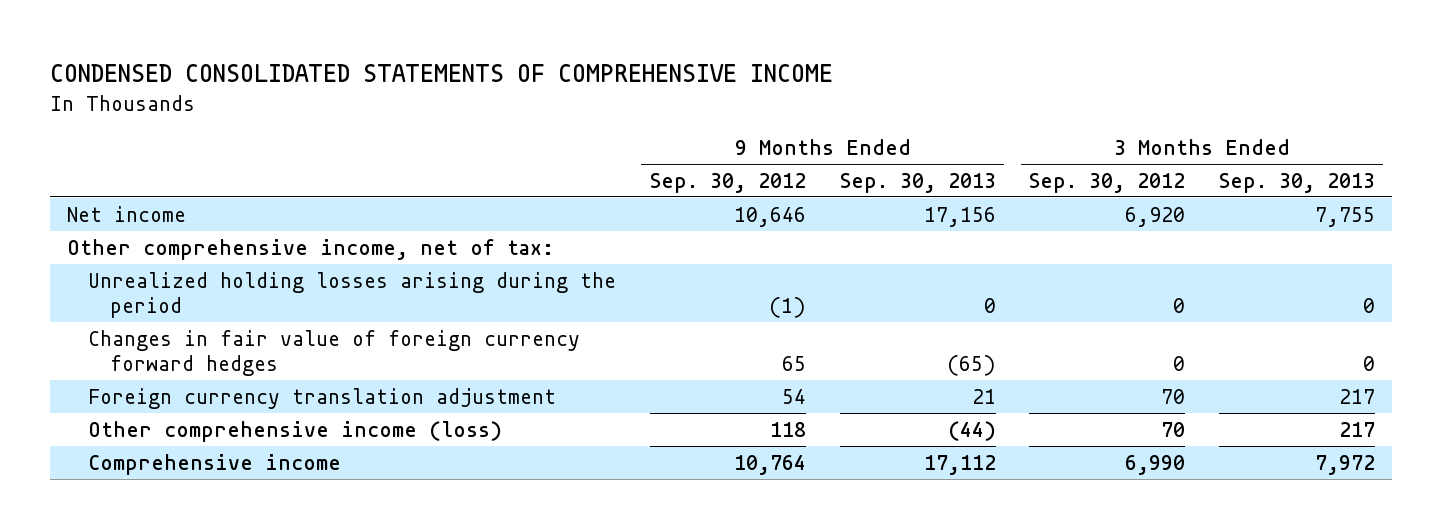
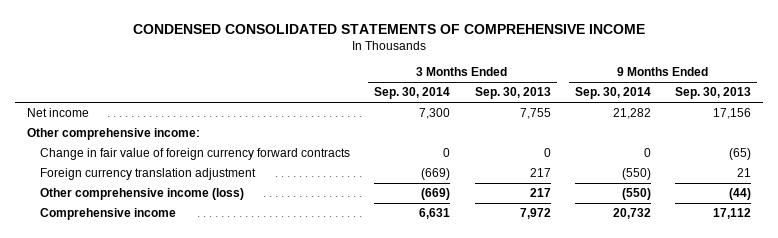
[649,172,806,193] Sep. 30, 2012 -> none
[1029,172,1186,193] Sep. 30, 2012 -> none
none -> [374,87,451,100] Sep. 30, 2014
none -> [574,87,651,100] Sep. 30, 2014
[88,271,617,318] Unrealized holding losses arising during the period -> none
[66,238,554,260] Other comprehensive income, net of tax: -> [26,128,200,141] Other comprehensive income:
[88,329,581,376] Changes in fair value of foreign currency forward hedges -> [40,148,351,161] Change in fair value of foreign currency forward contracts

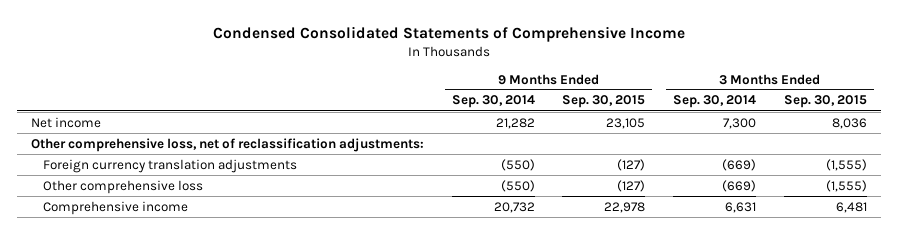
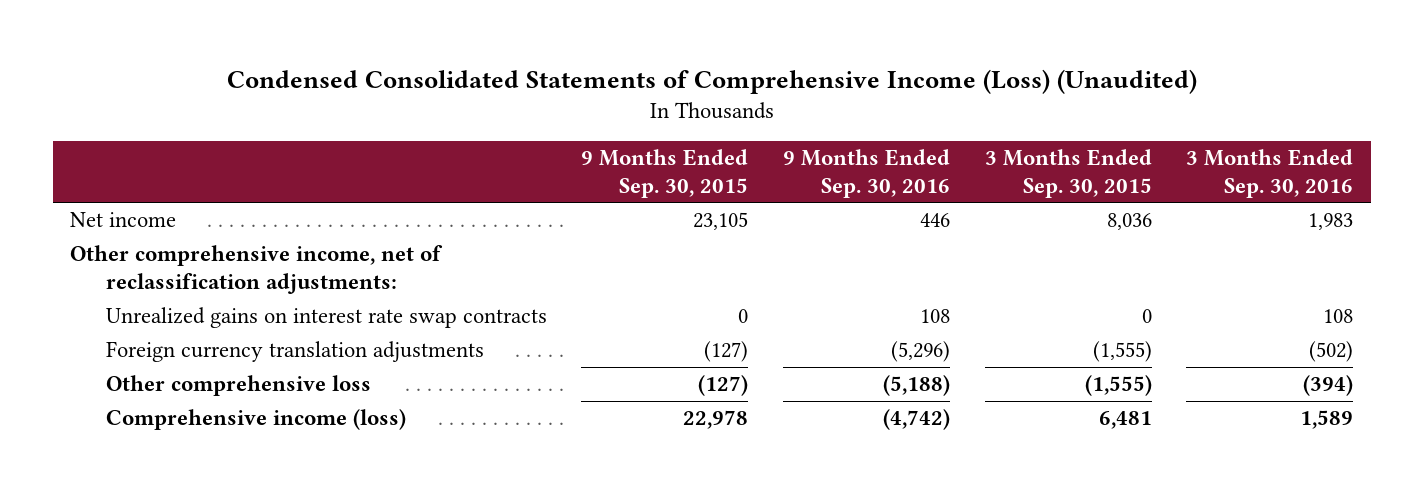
[212,25,685,42] Condensed Consolidated Statements of Comprehensive Income -> [226,68,1197,94] Condensed Consolidated Statements of Comprehensive Income (Loss) (Unaudited)
[451,95,535,109] Sep. 30, 2014 -> none
[673,95,757,109] Sep. 30, 2014 -> none
none -> [783,148,951,198] 9 Months Ended Sep. 30, 2016
none -> [1186,148,1354,198] 3 Months Ended Sep. 30, 2016
[30,137,424,152] Other comprehensive loss, net of reclassification adjustments: -> [70,245,444,295] Other comprehensive income, net of reclassification adjustments:
none -> [105,307,547,329] Unrealized gains on interest rate swap contracts
[42,200,188,215] Comprehensive income -> [105,409,406,431] Comprehensive income (loss)

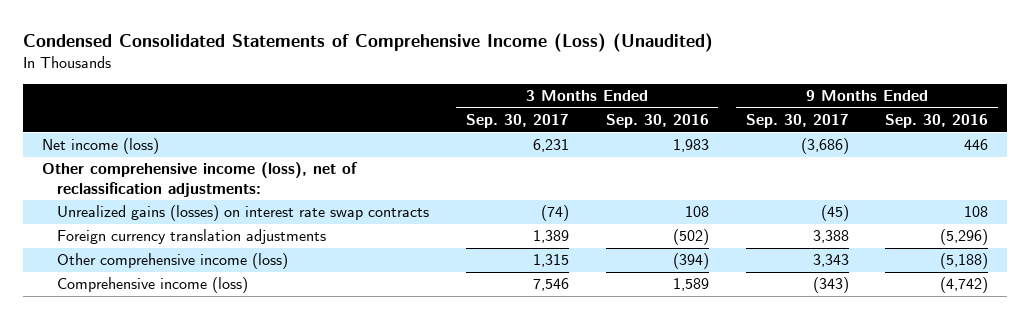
[581,148,749,198] 9 Months Ended Sep. 30, 2015 -> none
[984,148,1152,198] 3 Months Ended Sep. 30, 2015 -> none
none -> [465,114,569,129] Sep. 30, 2017
none -> [745,114,849,129] Sep. 30, 2017
[70,212,177,228] Net income -> [41,138,159,155] Net income (loss)
[70,245,444,295] Other comprehensive income, net of reclassification adjustments: -> [41,162,358,197] Other comprehensive income (loss), net of reclassification adjustments:
[105,307,547,329] Unrealized gains on interest rate swap contracts -> [56,205,429,222] Unrealized gains (losses) on interest rate swap contracts
[105,375,371,397] Other comprehensive loss -> [56,253,288,270] Other comprehensive income (loss)

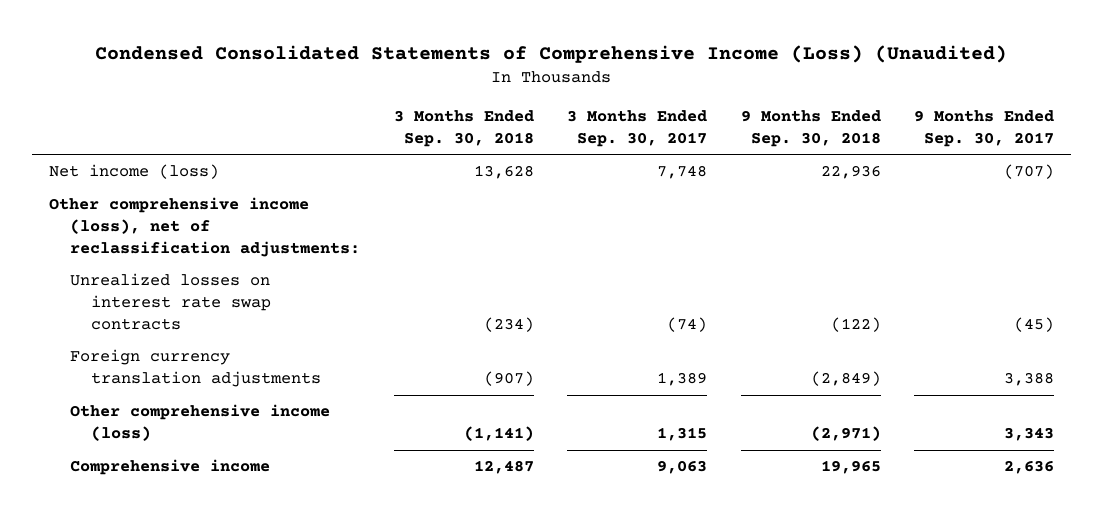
[605,114,709,129] Sep. 30, 2016 -> none
[885,114,989,129] Sep. 30, 2016 -> none
none -> [393,109,534,147] 3 Months Ended Sep. 30, 2018
none -> [740,109,881,147] 9 Months Ended Sep. 30, 2018
[532,139,569,153] 6,231 -> [657,165,708,180] 7,748
[800,138,849,155] (3,686) -> [1004,164,1055,180] (707)
[56,205,429,222] Unrealized gains (losses) on interest rate swap contracts -> [70,273,272,330] Unrealized losses on interest rate swap contracts
[56,277,248,294] Comprehensive income (loss) -> [70,459,271,476] Comprehensive income
[532,278,569,292] 7,546 -> [657,460,708,475] 9,063
[812,277,849,294] (343) -> [1004,460,1055,475] 2,636

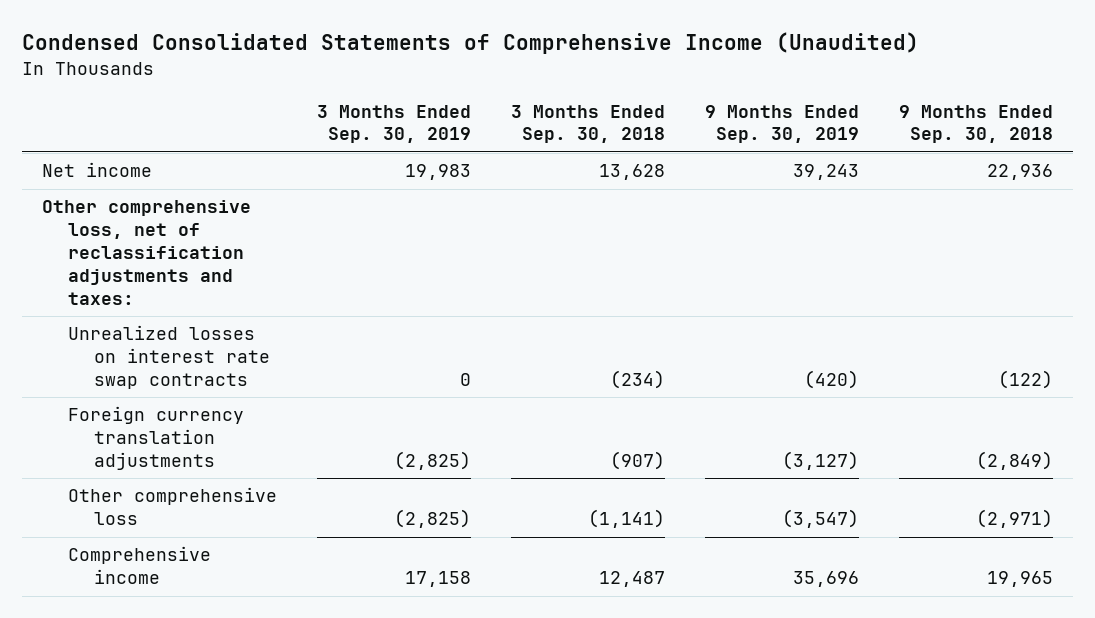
[95,44,1008,63] Condensed Consolidated Statements of Comprehensive Income (Loss) (Unaudited) -> [22,32,920,55] Condensed Consolidated Statements of Comprehensive Income (Unaudited)
[567,109,708,147] 3 Months Ended Sep. 30, 2017 -> none
[914,109,1055,147] 9 Months Ended Sep. 30, 2017 -> none
none -> [317,104,472,144] 3 Months Ended Sep. 30, 2019
none -> [704,104,859,144] 9 Months Ended Sep. 30, 2019
[48,164,219,180] Net income (loss) -> [42,162,153,178] Net income
[48,197,361,257] Other comprehensive income (loss), net of reclassification adjustments: -> [42,200,252,305] Other comprehensive loss, net of reclassification adjustments and taxes:
[70,404,331,442] Other comprehensive income (loss) -> [68,487,278,526] Other comprehensive loss

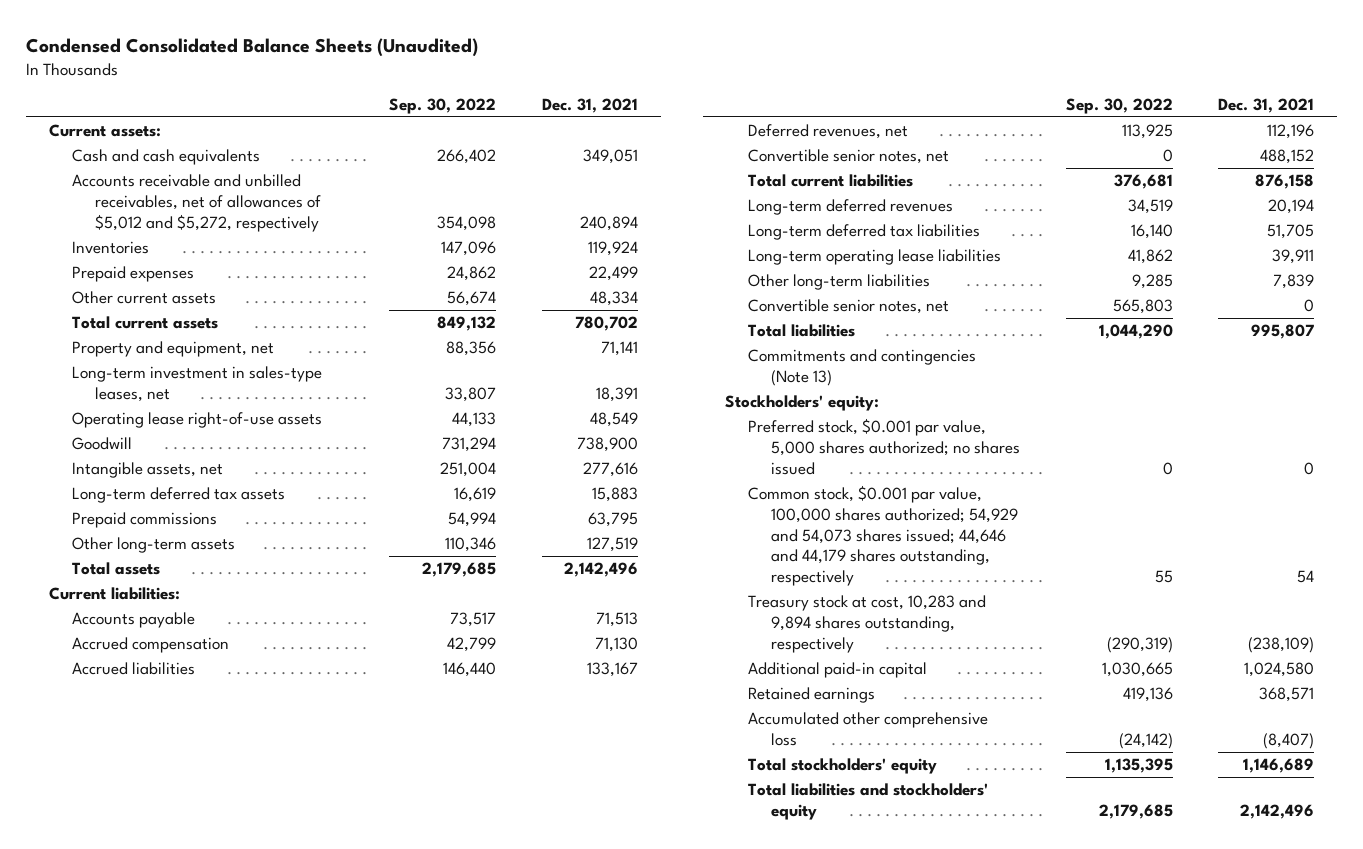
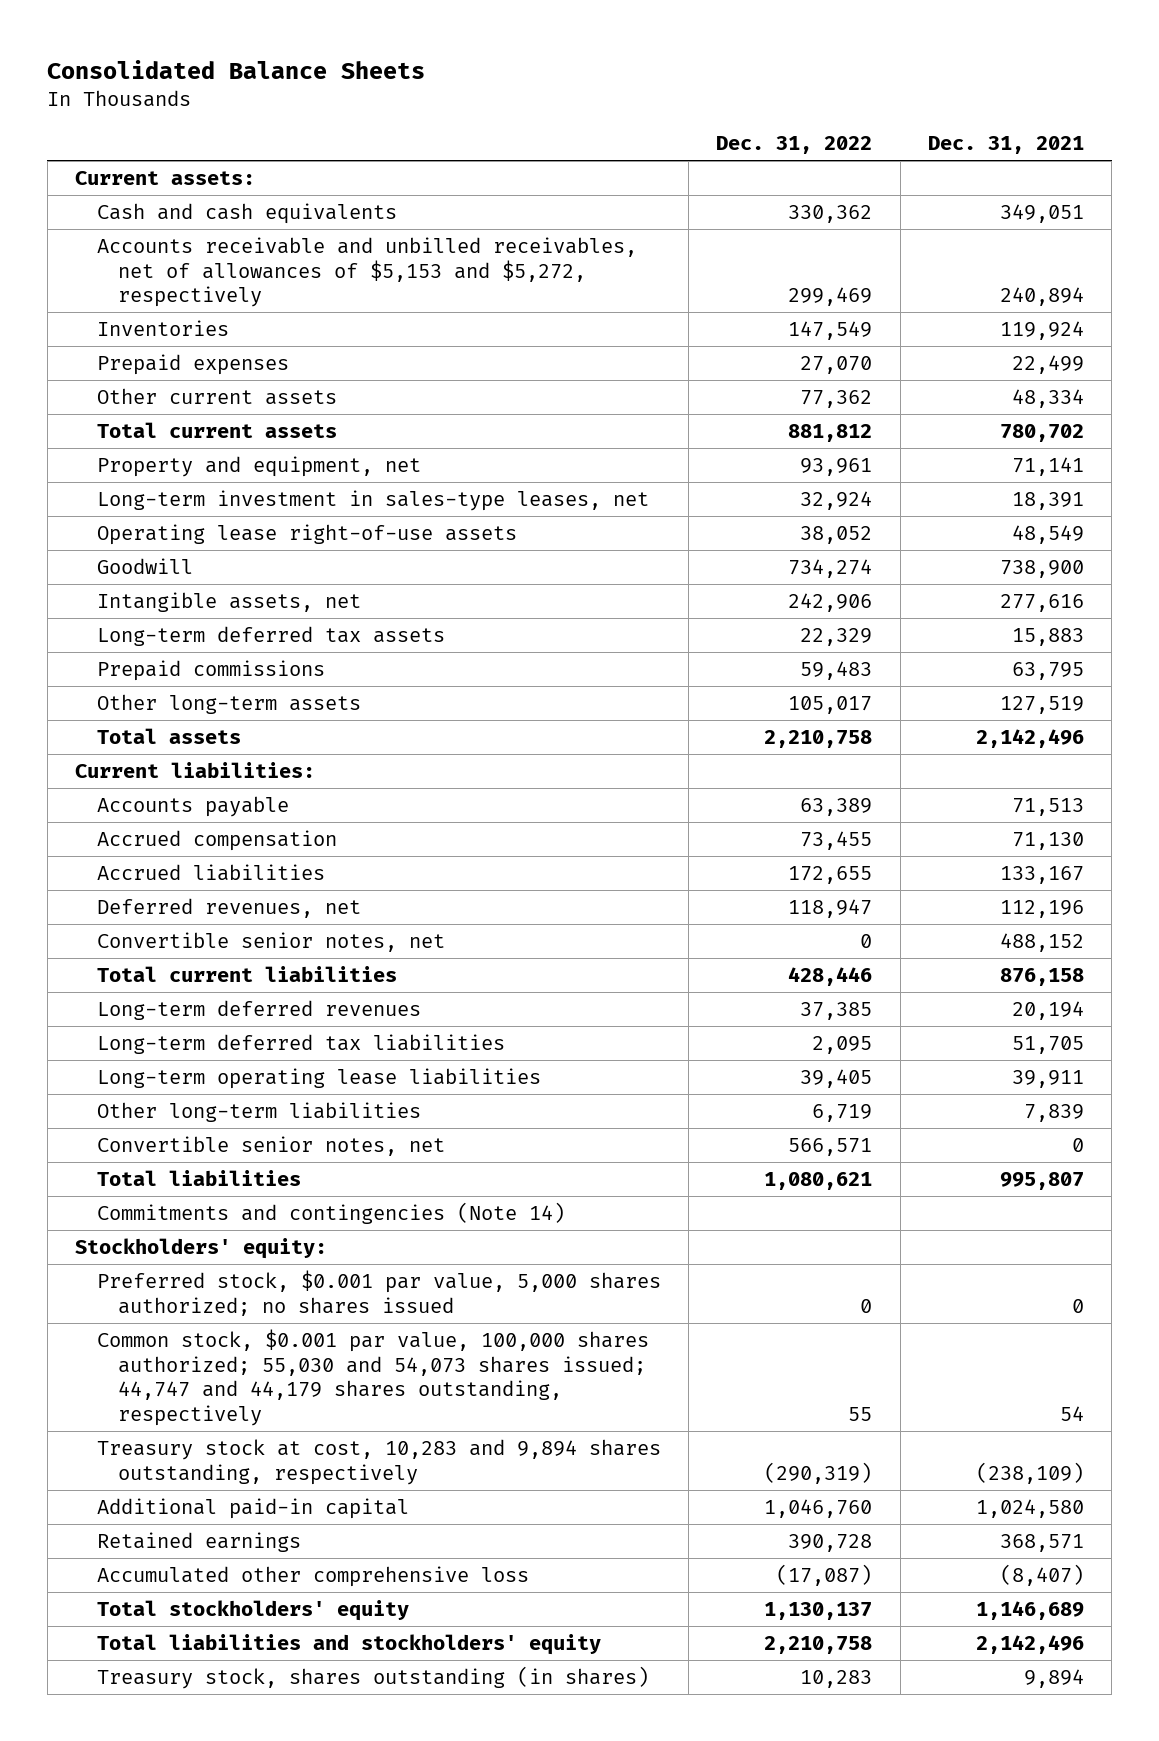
[26,38,479,58] Condensed Consolidated Balance Sheets (Unaudited) -> [47,59,426,79] Consolidated Balance Sheets
[389,97,497,114] Sep. 30, 2022 -> none
none -> [716,136,873,155] Dec. 31, 2022
[71,174,321,232] Accounts receivable and unbilled receivables, net of allowances of $5,012 and $5,272, respectively -> [96,237,637,308] Accounts receivable and unbilled receivables, net of allowances of $5,153 and $5,272, respectively
[748,349,977,386] Commitments and contingencies (Note 13) -> [96,1202,565,1225] Commitments and contingencies (Note 14)
[748,485,1019,587] Common stock, $0.001 par value, 100,000 shares authorized; 54,929 and 54,073 shares issued; 44,646 and 44,179 shares outstanding, respectively -> [96,1329,649,1426] Common stock, $0.001 par value, 100,000 shares authorized; 55,030 and 54,073 shares issued; 44,747 and 44,179 shares outstanding, respectively
none -> [96,1666,649,1690] Treasury stock, shares outstanding (in shares)

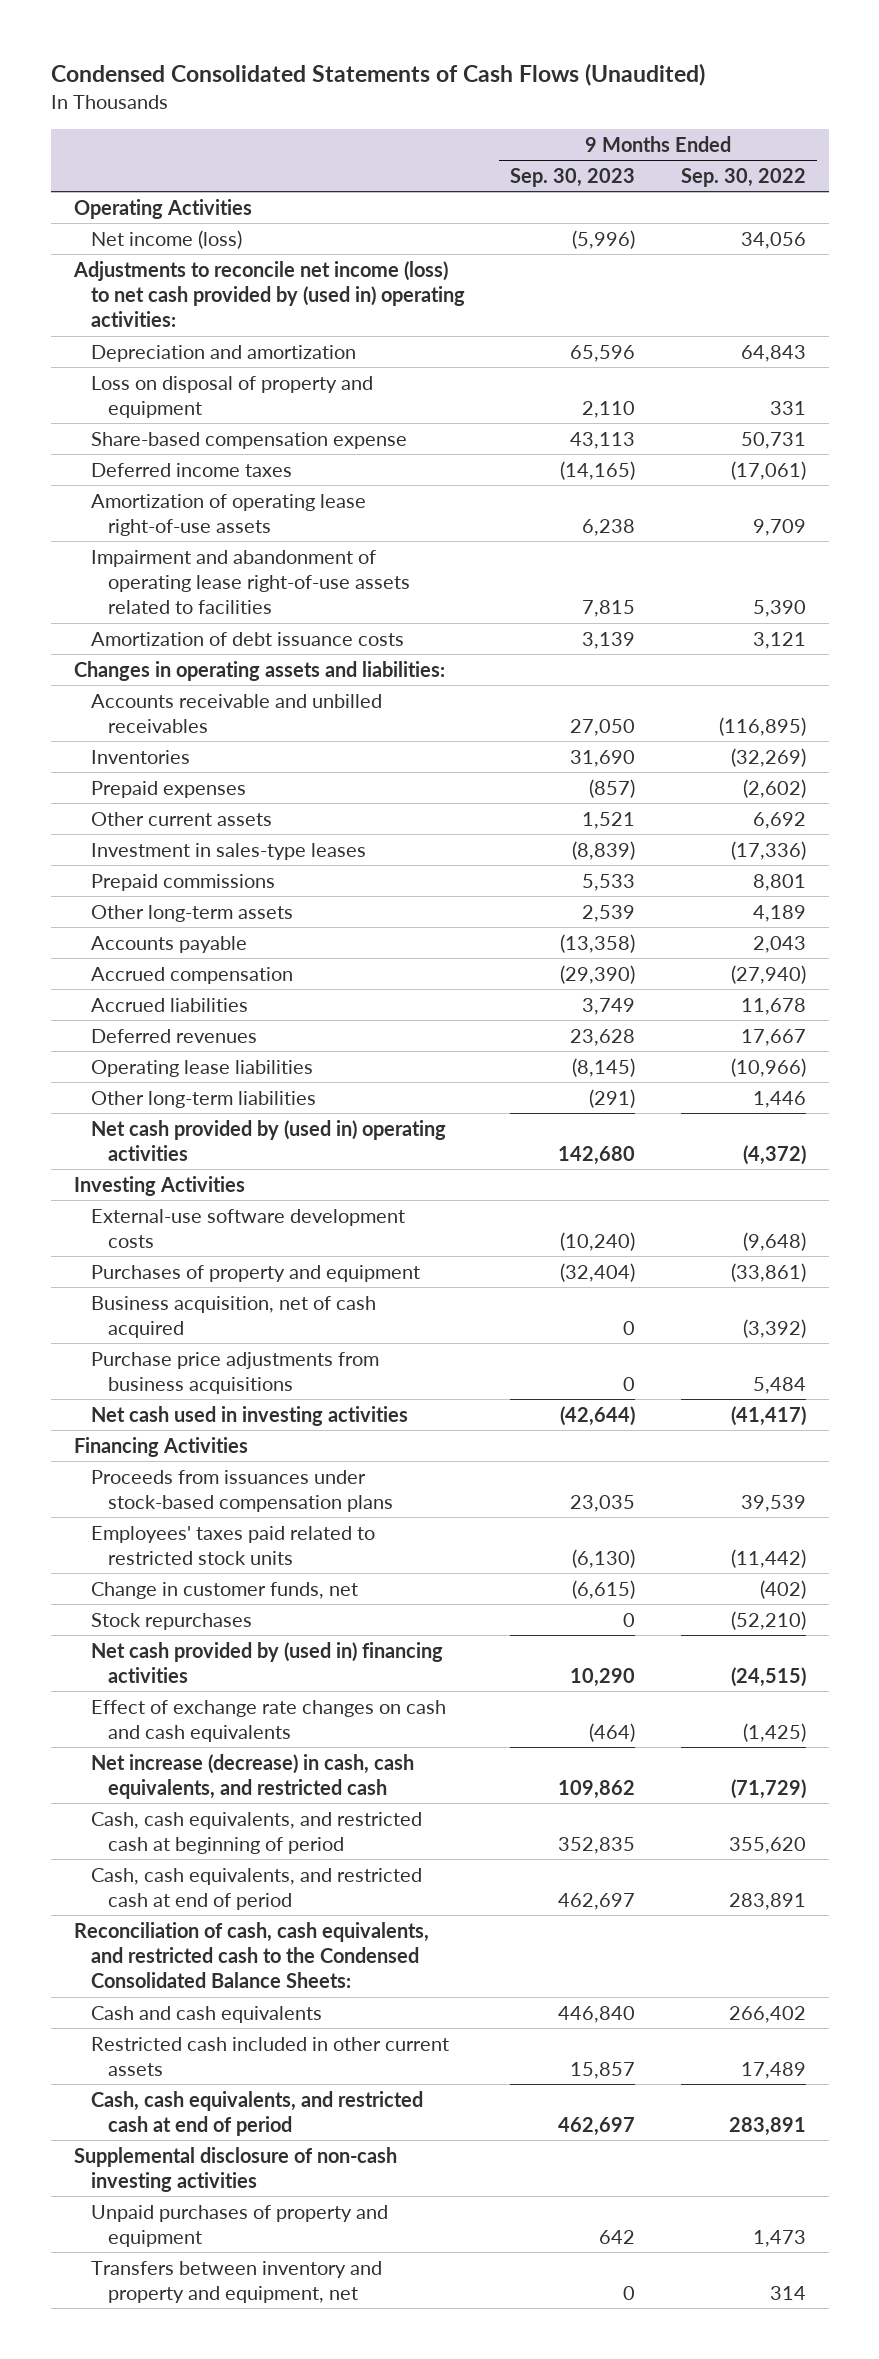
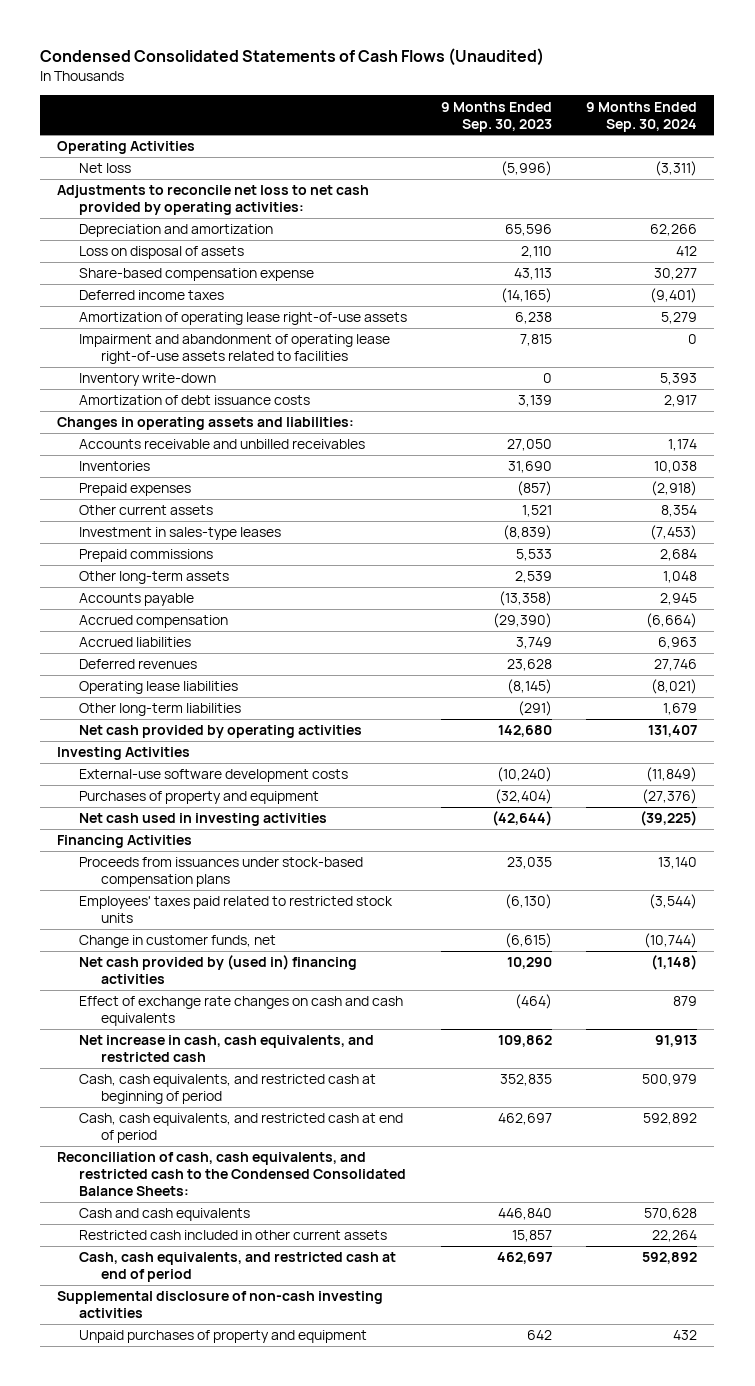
[680,167,806,187] Sep. 30, 2022 -> none
none -> [586,101,698,132] 9 Months Ended Sep. 30, 2024
[90,229,242,249] Net income (loss) -> [79,163,132,174] Net loss
[72,260,465,328] Adjustments to reconcile net income (loss) to net cash provided by (used in) operating activities: -> [57,185,370,216] Adjustments to reconcile net loss to net cash provided by operating activities:
[90,375,373,419] Loss on disposal of property and equipment -> [79,246,245,260] Loss on disposal of assets
none -> [79,373,217,387] Inventory write-down
[90,1119,446,1162] Net cash provided by (used in) operating activities -> [79,725,363,739] Net cash provided by operating activities
[90,1295,376,1339] Business acquisition, net of cash acquired -> none
[90,1351,379,1395] Purchase price adjustments from business acquisitions -> none
[90,1612,252,1630] Stock repurchases -> none
[90,1753,414,1800] Net increase (decrease) in cash, cash equivalents, and restricted cash -> [79,1035,375,1063] Net increase in cash, cash equivalents, and restricted cash
[90,2260,382,2304] Transfers between inventory and property and equipment, net -> none

